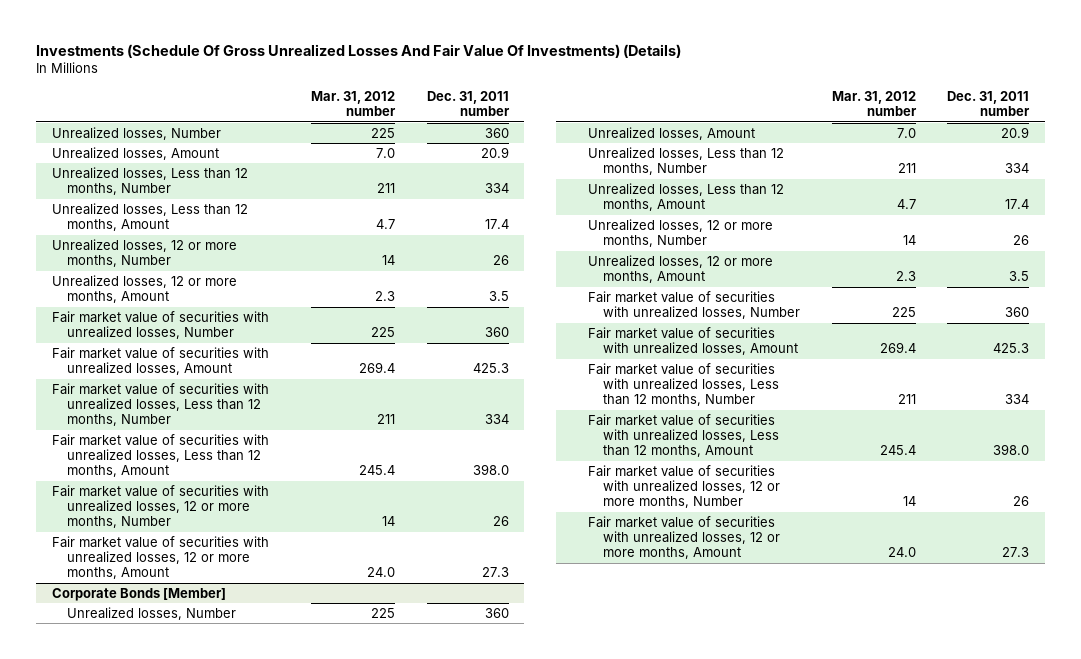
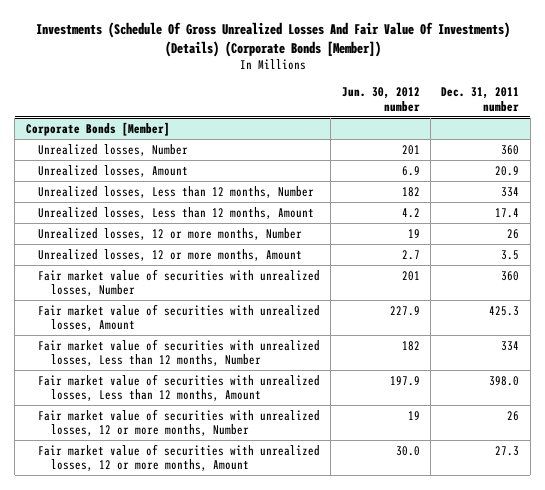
[35,43,681,58] Investments (Schedule Of Gross Unrealized Losses And Fair Value Of Investments) (Details) -> [35,21,510,57] Investments (Schedule Of Gross Unrealized Losses And Fair Value Of Investments) (Details) (Corporate Bonds [Member])
[311,90,397,117] Mar. 31, 2012 number -> none
none -> [341,87,420,112] Jun. 30, 2012 number
[51,126,221,140] Unrealized losses, Number -> none
[51,146,219,160] Unrealized losses, Amount -> none
[51,166,248,196] Unrealized losses, Less than 12 months, Number -> none
[51,202,248,232] Unrealized losses, Less than 12 months, Amount -> none
[51,238,237,268] Unrealized losses, 12 or more months, Number -> none
[51,274,237,304] Unrealized losses, 12 or more months, Amount -> none
[51,310,269,340] Fair market value of securities with unrealized losses, Number -> none
[51,346,269,376] Fair market value of securities with unrealized losses, Amount -> none
[51,382,269,427] Fair market value of securities with unrealized losses, Less than 12 months, Number -> none
[51,433,269,478] Fair market value of securities with unrealized losses, Less than 12 months, Amount -> none
[51,484,269,529] Fair market value of securities with unrealized losses, 12 or more months, Number -> none
[51,535,269,580] Fair market value of securities with unrealized losses, 12 or more months, Amount -> none

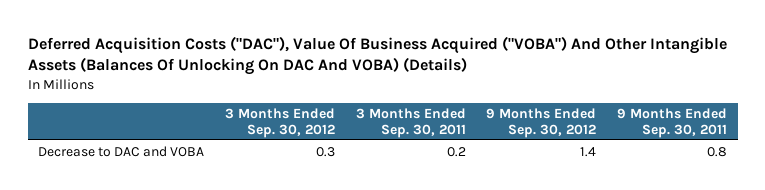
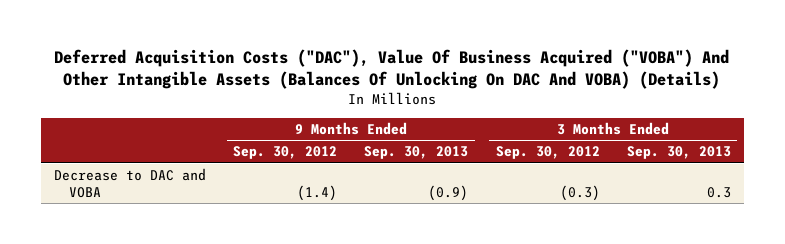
[355,107,466,138] 3 Months Ended Sep. 30, 2011 -> none
[617,107,728,138] 9 Months Ended Sep. 30, 2011 -> none
none -> [364,146,469,160] Sep. 30, 2013
none -> [626,146,731,160] Sep. 30, 2013
[315,146,335,157] 0.3 -> [559,185,600,202] (0.3)
[580,146,597,157] 1.4 -> [297,185,338,202] (1.4)

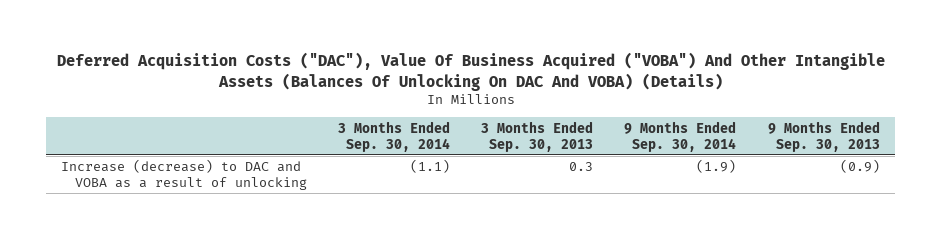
[233,146,338,160] Sep. 30, 2012 -> none
[495,146,600,160] Sep. 30, 2012 -> none
none -> [338,120,451,152] 3 Months Ended Sep. 30, 2014
none -> [624,120,737,152] 9 Months Ended Sep. 30, 2014
[54,168,207,199] Decrease to DAC and VOBA -> [61,159,307,191] Increase (decrease) to DAC and VOBA as a result of unlocking

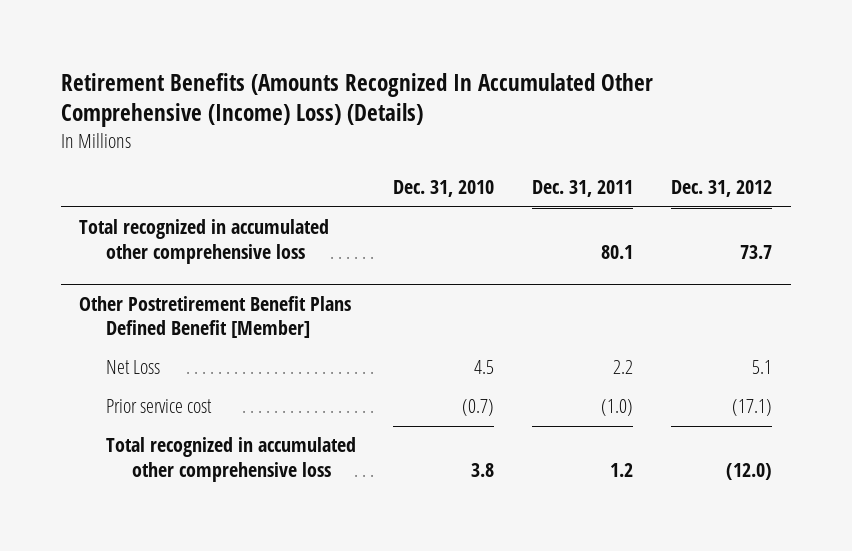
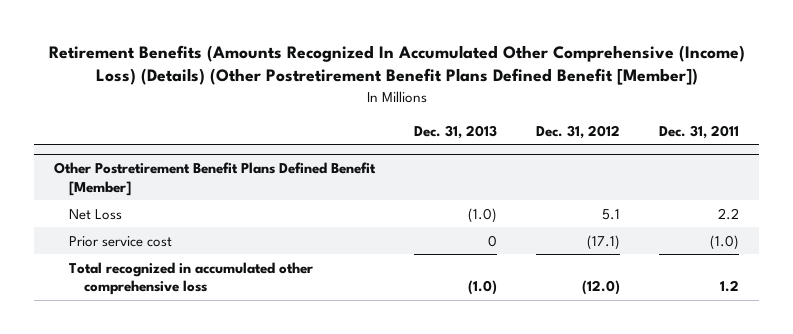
[60,72,653,128] Retirement Benefits (Amounts Recognized In Accumulated Other Comprehensive (Income) Loss) (Details) -> [48,44,745,86] Retirement Benefits (Amounts Recognized In Accumulated Other Comprehensive (Income) Loss) (Details) (Other Postretirement Benefit Plans Defined Benefit [Member])
[393,180,495,198] Dec. 31, 2010 -> none
none -> [413,124,497,139] Dec. 31, 2013
[79,219,330,265] Total recognized in accumulated other comprehensive loss -> none

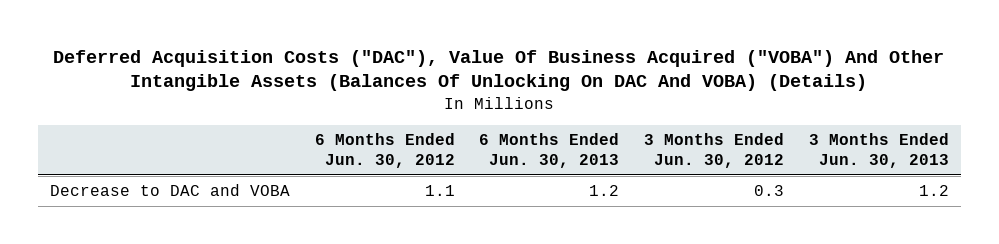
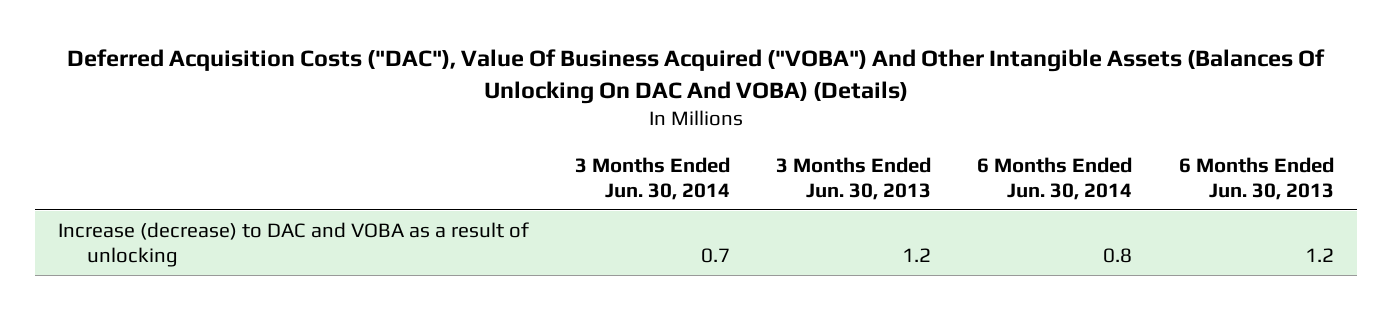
[314,133,455,169] 6 Months Ended Jun. 30, 2012 -> none
[644,133,785,169] 3 Months Ended Jun. 30, 2012 -> none
none -> [574,156,730,200] 3 Months Ended Jun. 30, 2014
none -> [977,156,1133,200] 6 Months Ended Jun. 30, 2014
[50,184,291,197] Decrease to DAC and VOBA -> [57,222,529,268] Increase (decrease) to DAC and VOBA as a result of unlocking

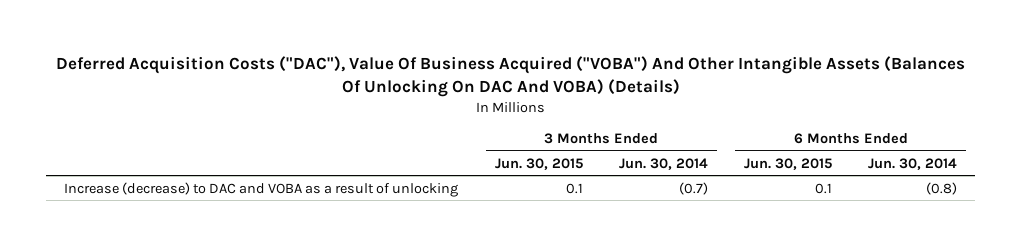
[776,156,932,200] 3 Months Ended Jun. 30, 2013 -> none
[1178,156,1334,200] 6 Months Ended Jun. 30, 2013 -> none
none -> [494,157,583,170] Jun. 30, 2015
none -> [744,157,833,170] Jun. 30, 2015
[700,248,730,264] 0.7 -> [678,181,708,195] (0.7)
[1103,248,1133,264] 0.8 -> [926,181,958,195] (0.8)

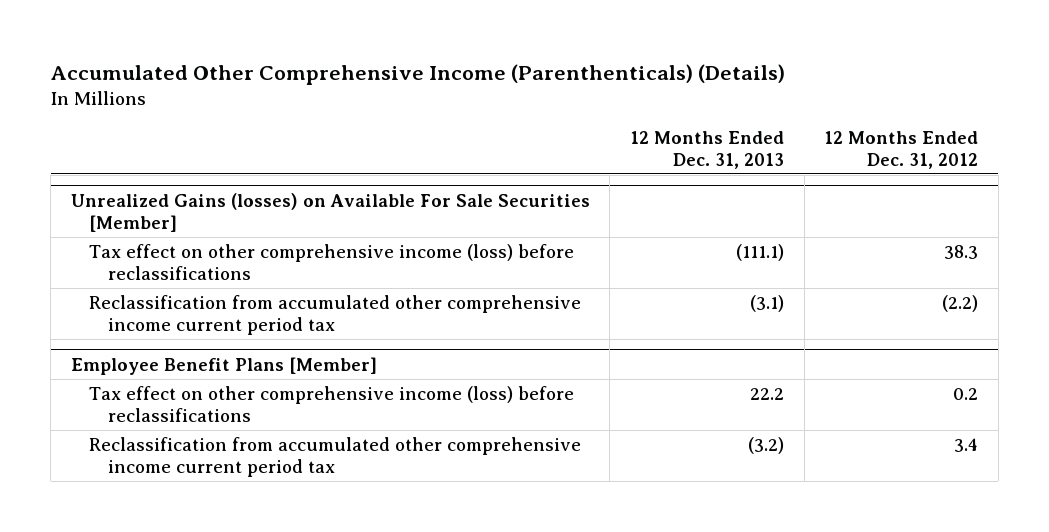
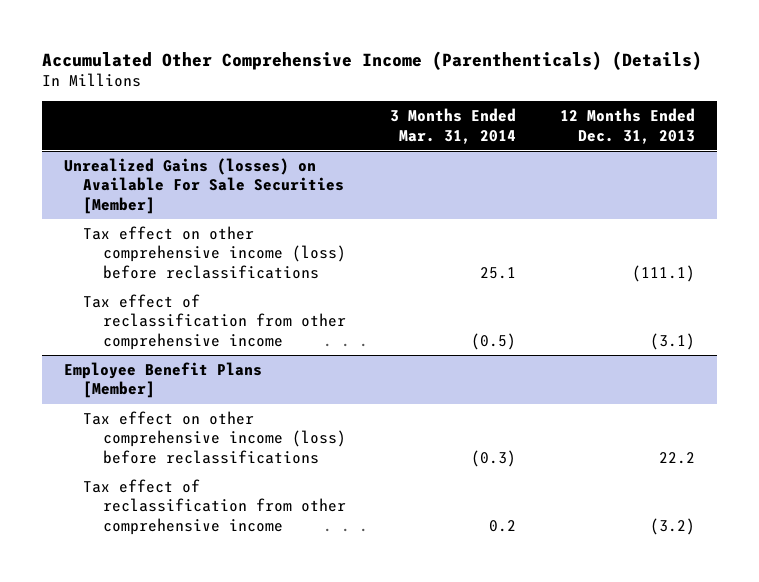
[824,130,979,169] 12 Months Ended Dec. 31, 2012 -> none
none -> [390,108,517,144] 3 Months Ended Mar. 31, 2014
[89,294,582,335] Reclassification from accumulated other comprehensive income current period tax -> [83,293,347,350] Tax effect of reclassification from other comprehensive income
[89,436,582,477] Reclassification from accumulated other comprehensive income current period tax -> [83,478,347,535] Tax effect of reclassification from other comprehensive income

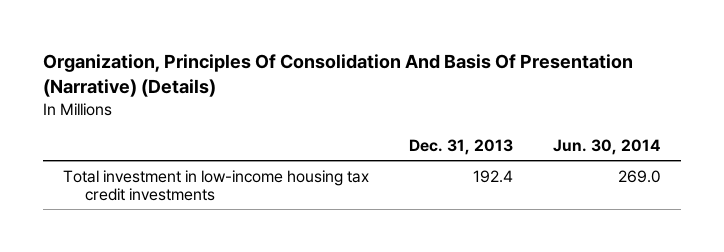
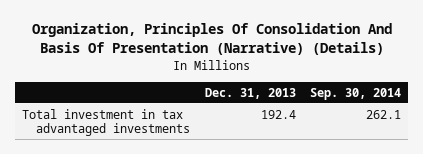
[552,139,661,156] Jun. 30, 2014 -> none
none -> [309,87,401,100] Sep. 30, 2014
[63,169,370,202] Total investment in low-income housing tax credit investments -> [22,108,191,137] Total investment in tax advantaged investments

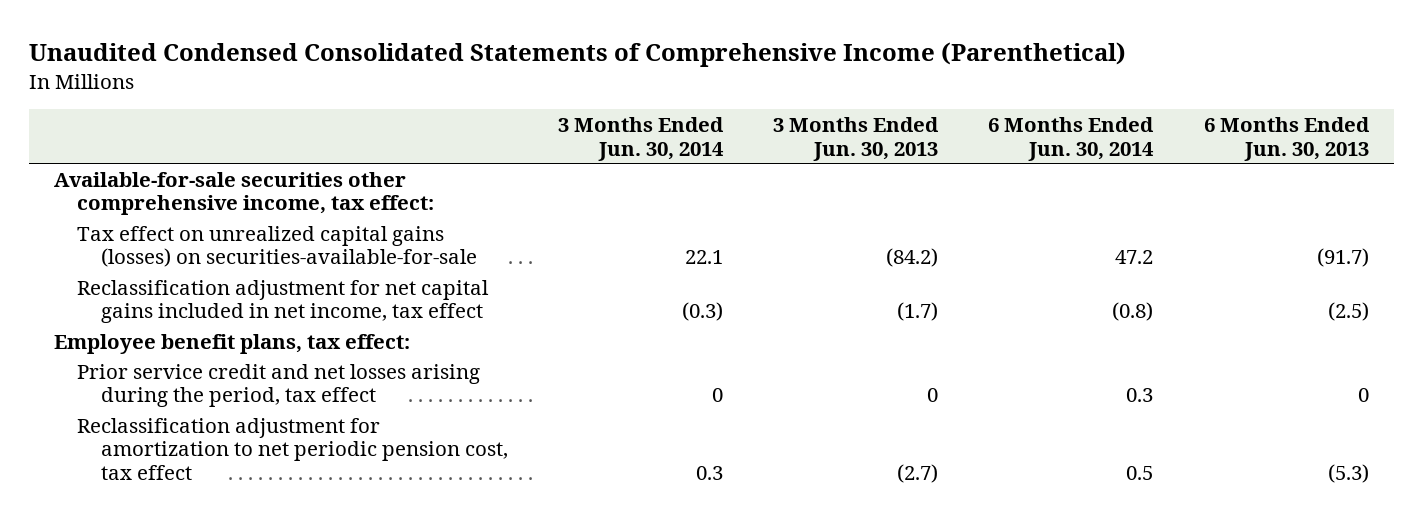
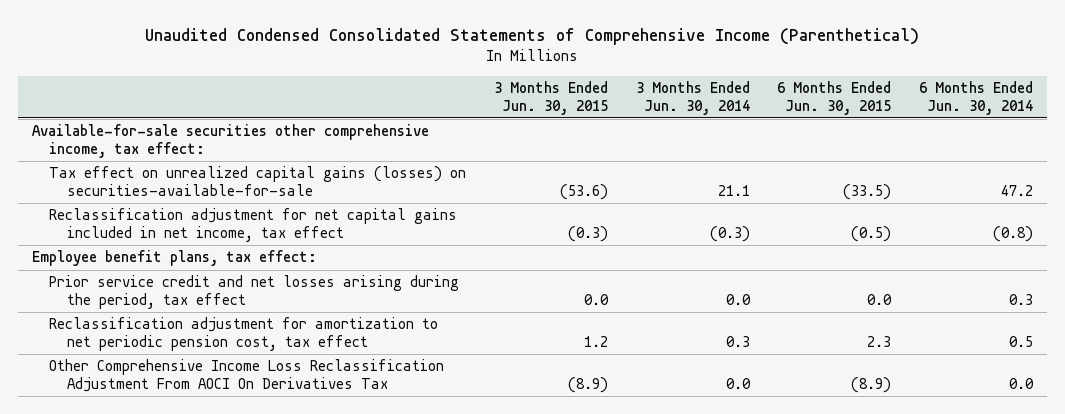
[773,116,940,161] 3 Months Ended Jun. 30, 2013 -> none
[1203,116,1370,161] 6 Months Ended Jun. 30, 2013 -> none
none -> [494,81,609,115] 3 Months Ended Jun. 30, 2015
none -> [777,81,892,115] 6 Months Ended Jun. 30, 2015
[685,250,724,265] 22.1 -> [717,184,750,196] 21.1
[712,388,724,403] 0 -> [725,293,751,305] 0.0
none -> [49,359,445,392] Other Comprehensive Income Loss Reclassification Adjustment From AOCI On Derivatives Tax

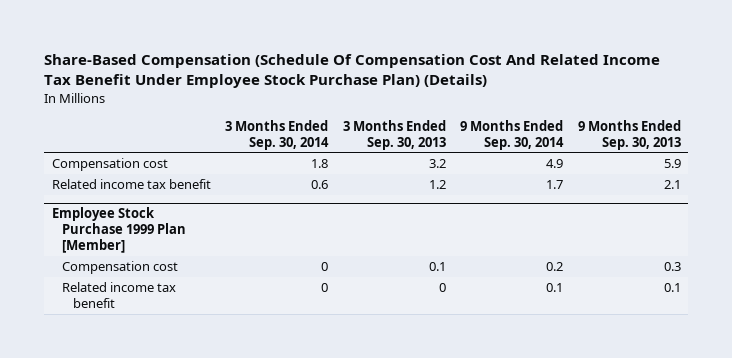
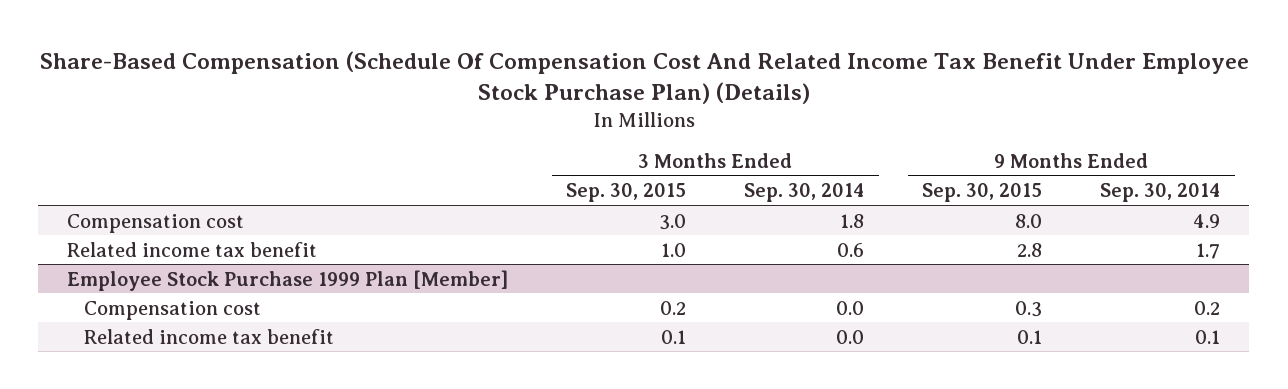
[342,119,446,150] 3 Months Ended Sep. 30, 2013 -> none
[577,119,681,150] 9 Months Ended Sep. 30, 2013 -> none
none -> [566,183,687,203] Sep. 30, 2015
none -> [922,183,1043,203] Sep. 30, 2015
[321,262,329,272] 0 -> [836,300,865,315] 0.0
[321,283,329,293] 0 -> [836,329,865,344] 0.0

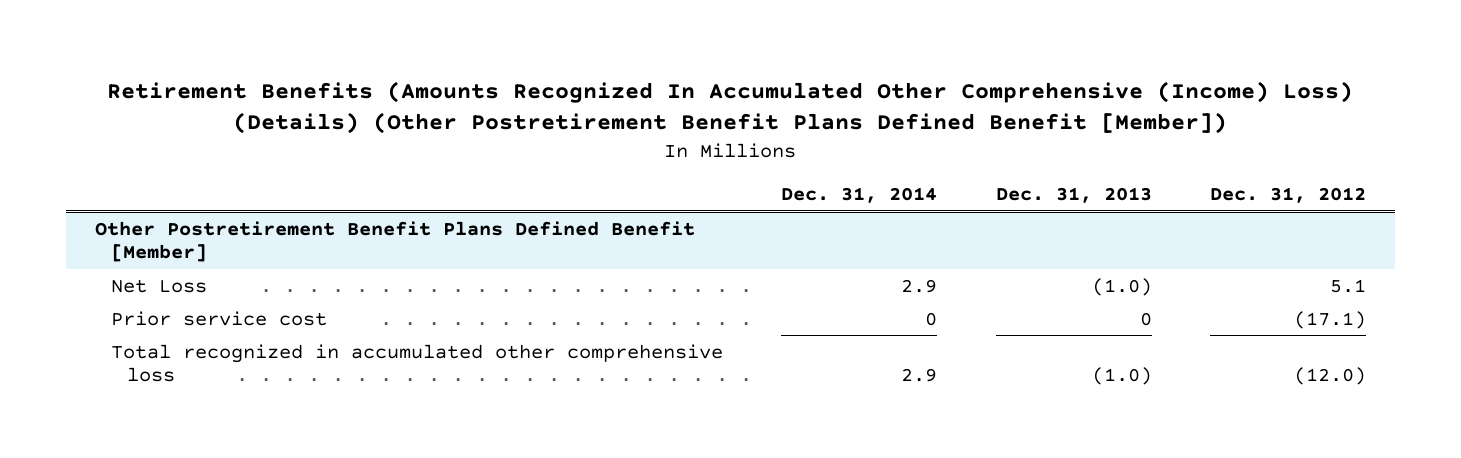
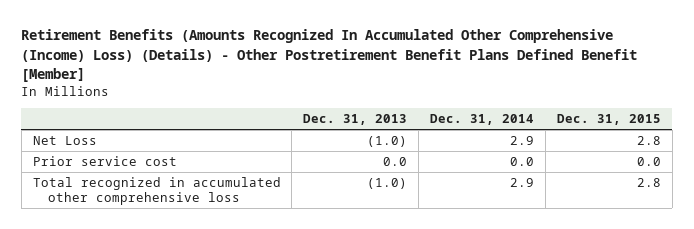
[107,80,1354,135] Retirement Benefits (Amounts Recognized In Accumulated Other Comprehensive (Income) Loss) (Details) (Other Postretirement Benefit Plans Defined Benefit [Member]) -> [21,29,638,82] Retirement Benefits (Amounts Recognized In Accumulated Other Comprehensive (Income) Loss) (Details) - Other Postretirement Benefit Plans Defined Benefit [Member]
[1209,186,1366,203] Dec. 31, 2012 -> none
none -> [557,114,662,126] Dec. 31, 2015
[94,220,695,263] Other Postretirement Benefit Plans Defined Benefit [Member] -> none
[925,311,938,326] 0 -> [510,157,535,167] 0.0
[1139,311,1152,326] 0 -> [383,157,408,167] 0.0

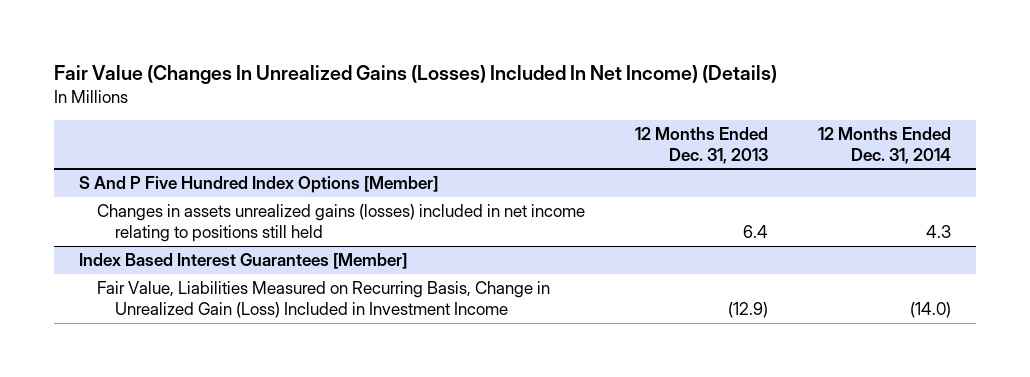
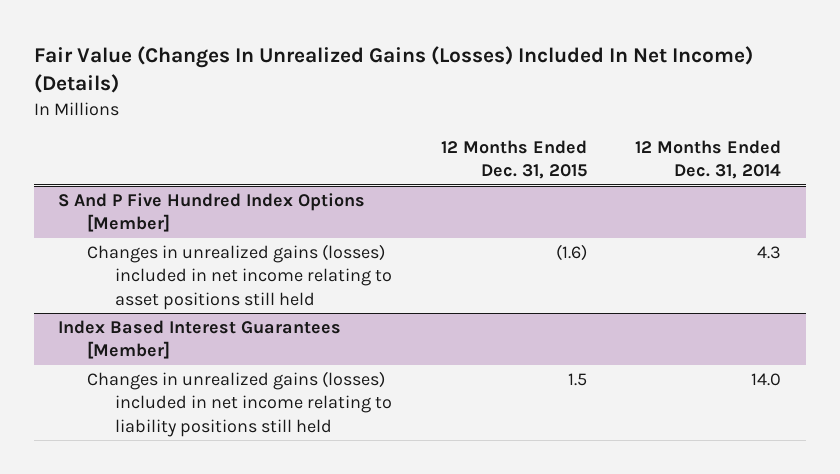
[635,126,769,164] 12 Months Ended Dec. 31, 2013 -> none
none -> [440,139,587,180] 12 Months Ended Dec. 31, 2015
[97,204,586,242] Changes in assets unrealized gains (losses) included in net income relating to positions still held -> [86,244,392,310] Changes in unrealized gains (losses) included in net income relating to asset positions still held
[97,281,551,318] Fair Value, Liabilities Measured on Recurring Basis, Change in Unrealized Gain (Loss) Included in Investment Income -> [86,371,392,437] Changes in unrealized gains (losses) included in net income relating to liability positions still held
[910,301,952,318] (14.0) -> [751,373,782,387] 14.0

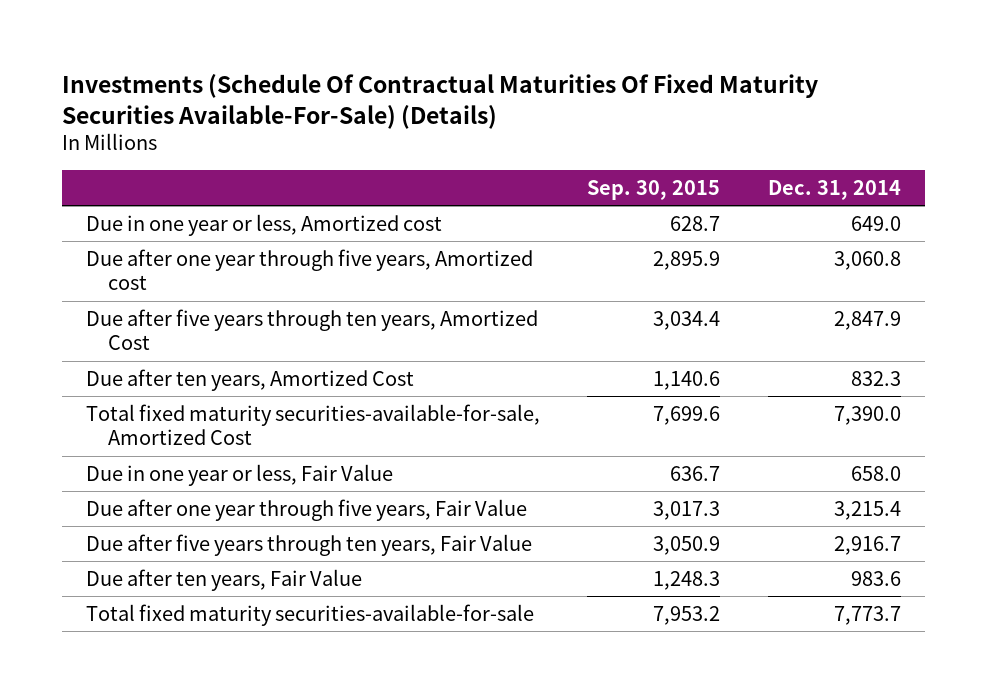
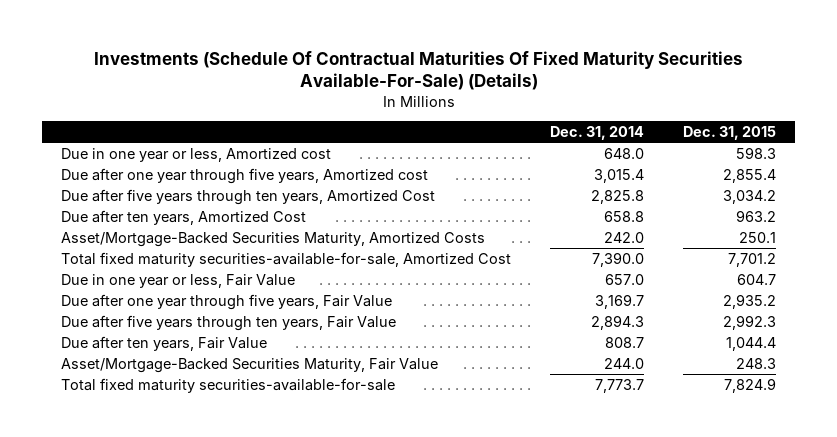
[587,180,721,201] Sep. 30, 2015 -> none
none -> [682,126,776,141] Dec. 31, 2015
[851,215,902,231] 649.0 -> [604,147,645,159] 648.0
[834,250,902,270] 3,060.8 -> [594,168,645,183] 3,015.4
[834,310,902,330] 2,847.9 -> [591,189,645,204] 2,825.8
[851,370,902,386] 832.3 -> [604,210,645,222] 658.8
none -> [61,231,486,247] Asset/Mortgage-Backed Securities Maturity, Amortized Costs
[851,465,902,481] 658.0 -> [605,273,645,285] 657.0
[834,500,902,520] 3,215.4 -> [595,293,645,309] 3,169.7
[834,535,902,555] 2,916.7 -> [591,314,645,330] 2,894.3
[851,570,902,586] 983.6 -> [605,336,645,348] 808.7
none -> [61,357,439,373] Asset/Mortgage-Backed Securities Maturity, Fair Value

